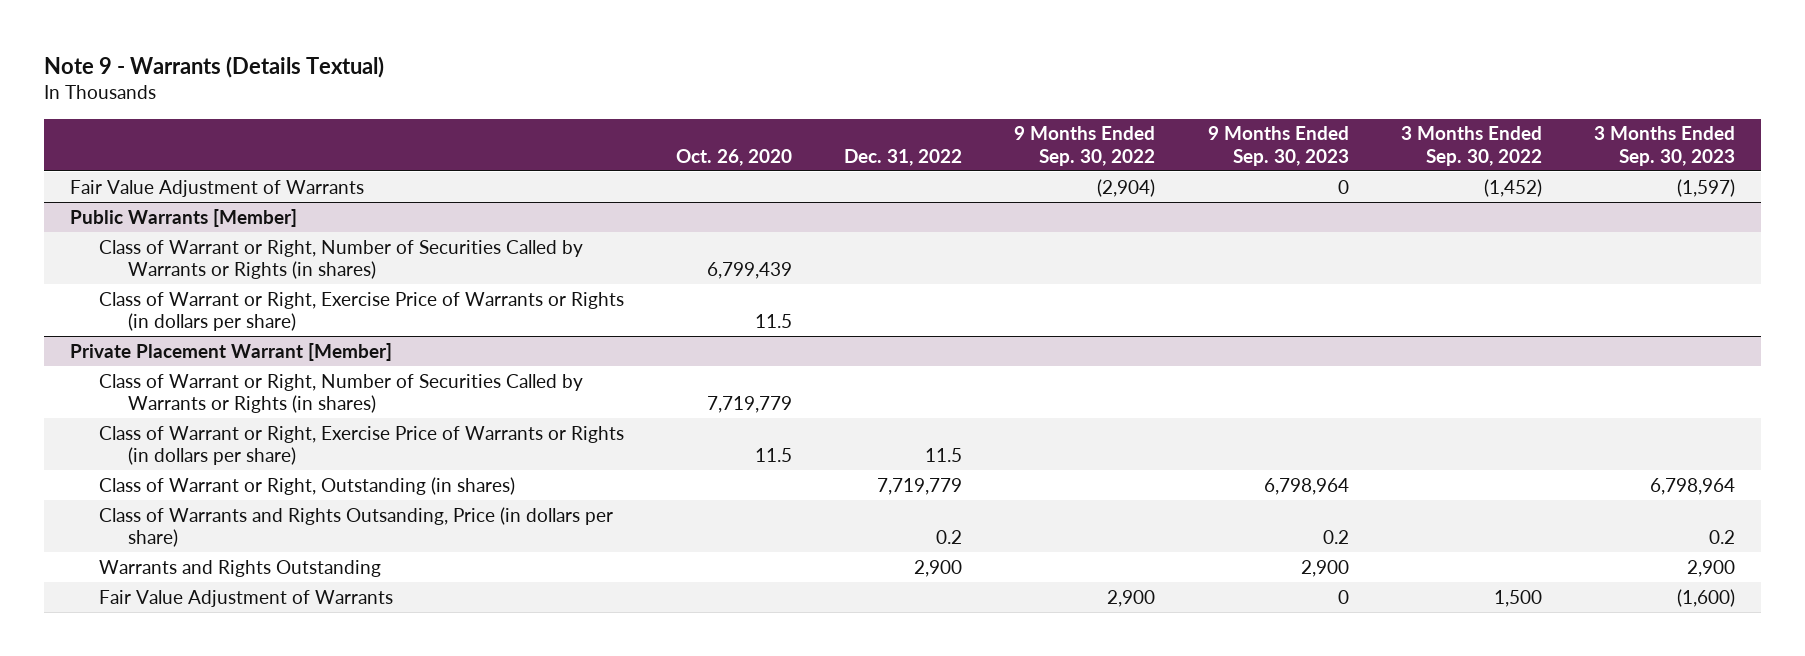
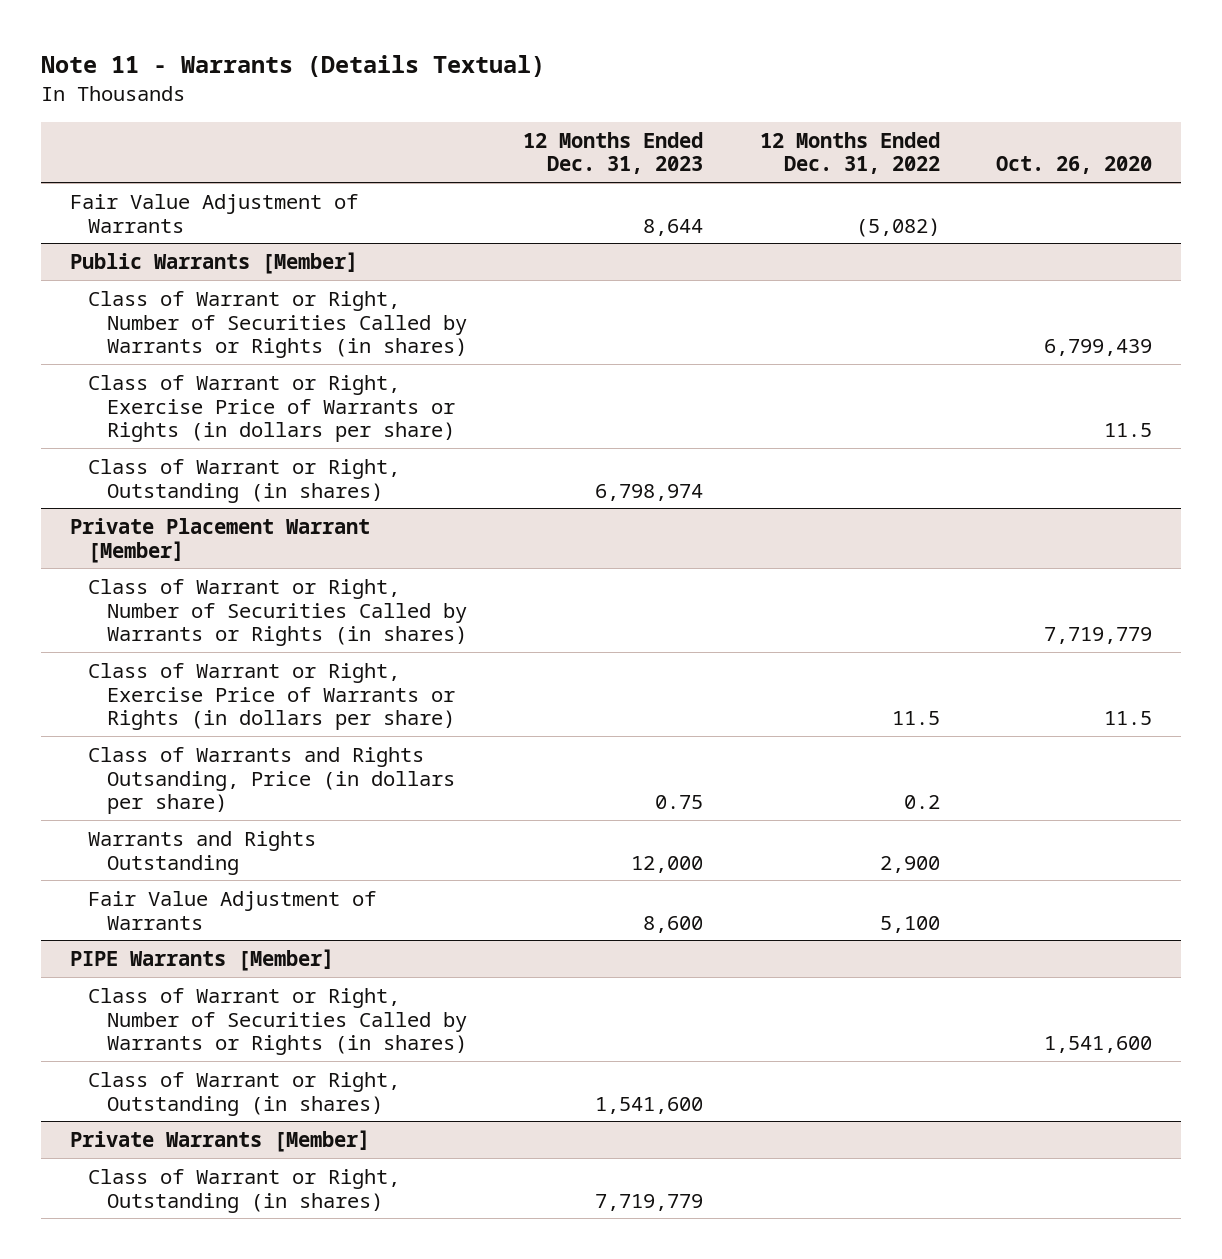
[44,55,385,78] Note 9 - Warrants (Details Textual) -> [41,55,546,78] Note 11 - Warrants (Details Textual)
[844,148,963,166] Dec. 31, 2022 -> none
[1014,126,1156,166] 9 Months Ended Sep. 30, 2022 -> none
[1207,126,1349,166] 9 Months Ended Sep. 30, 2023 -> none
[1400,126,1542,166] 3 Months Ended Sep. 30, 2022 -> none
[1593,126,1735,166] 3 Months Ended Sep. 30, 2023 -> none
none -> [523,131,704,175] 12 Months Ended Dec. 31, 2023
none -> [759,131,940,175] 12 Months Ended Dec. 31, 2022
none -> [88,458,401,503] Class of Warrant or Right, Outstanding (in shares)
[99,476,516,495] Class of Warrant or Right, Outstanding (in shares) -> none
none -> [69,948,334,971] PIPE Warrants [Member]
none -> [88,987,467,1056] Class of Warrant or Right, Number of Securities Called by Warrants or Rights (in shares)
none -> [88,1071,401,1116] Class of Warrant or Right, Outstanding (in shares)
none -> [69,1129,370,1152] Private Warrants [Member]
none -> [88,1168,401,1213] Class of Warrant or Right, Outstanding (in shares)

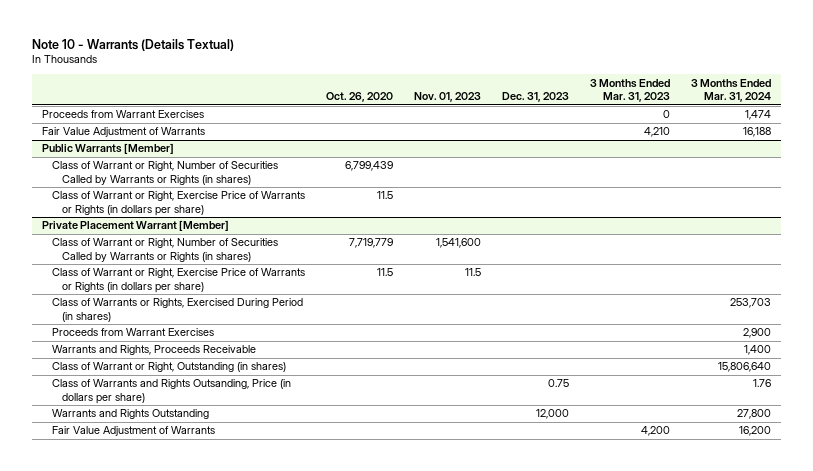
[41,55,546,78] Note 11 - Warrants (Details Textual) -> [31,38,234,51] Note 10 - Warrants (Details Textual)
[523,131,704,175] 12 Months Ended Dec. 31, 2023 -> none
[759,131,940,175] 12 Months Ended Dec. 31, 2022 -> none
none -> [414,92,482,103] Nov. 01, 2023
none -> [502,92,570,103] Dec. 31, 2023
none -> [589,78,670,103] 3 Months Ended Mar. 31, 2023
none -> [690,78,771,103] 3 Months Ended Mar. 31, 2024
none -> [42,110,205,119] Proceeds from Warrant Exercises
[88,458,401,503] Class of Warrant or Right, Outstanding (in shares) -> none
none -> [52,298,304,322] Class of Warrants or Rights, Exercised During Period (in shares)
none -> [52,328,215,337] Proceeds from Warrant Exercises
none -> [52,345,257,356] Warrants and Rights, Proceeds Receivable
none -> [52,362,287,373] Class of Warrant or Right, Outstanding (in shares)
[69,948,334,971] PIPE Warrants [Member] -> none
[88,987,467,1056] Class of Warrant or Right, Number of Securities Called by Warrants or Rights (in shares) -> none
[88,1071,401,1116] Class of Warrant or Right, Outstanding (in shares) -> none
[69,1129,370,1152] Private Warrants [Member] -> none
[88,1168,401,1213] Class of Warrant or Right, Outstanding (in shares) -> none

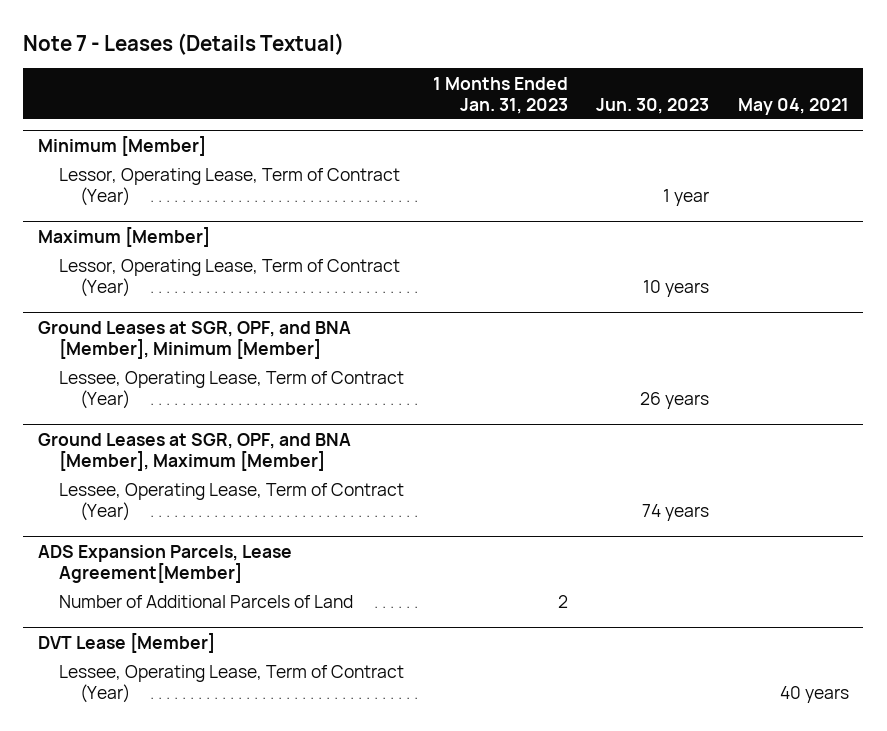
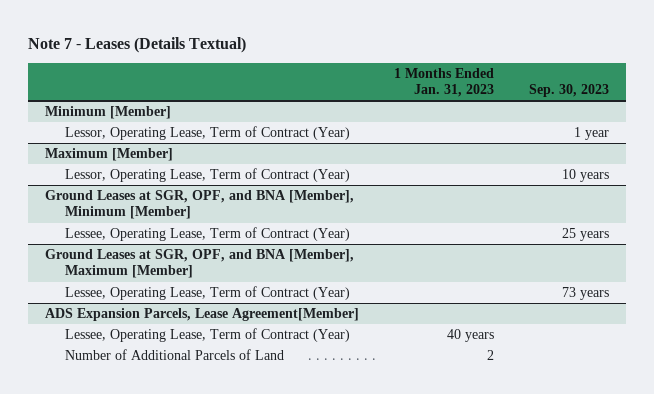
[596,97,710,114] Jun. 30, 2023 -> none
[738,97,850,115] May 04, 2021 -> none
none -> [528,84,609,98] Sep. 30, 2023
none -> [65,328,351,343] Lessee, Operating Lease, Term of Contract (Year)
[37,632,215,653] DVT Lease [Member] -> none
[58,665,404,704] Lessee, Operating Lease, Term of Contract (Year) -> none

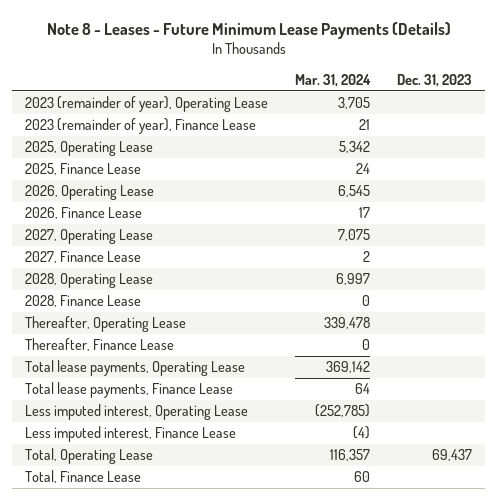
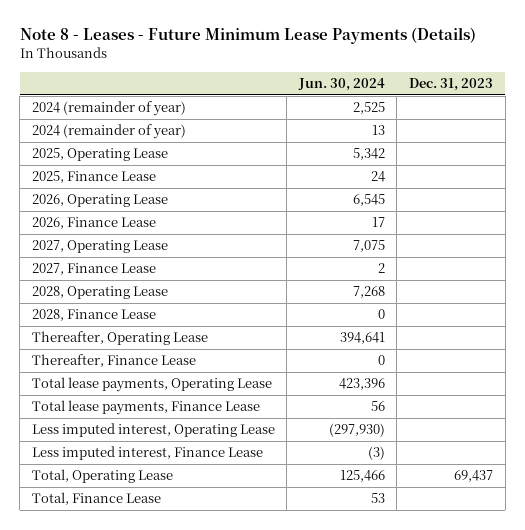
[295,74,372,88] Mar. 31, 2024 -> none
none -> [297,77,385,91] Jun. 30, 2024
[25,96,269,113] 2023 (remainder of year), Operating Lease -> [31,101,186,117] 2024 (remainder of year)
[25,118,257,135] 2023 (remainder of year), Finance Lease -> [31,124,186,140] 2024 (remainder of year)

